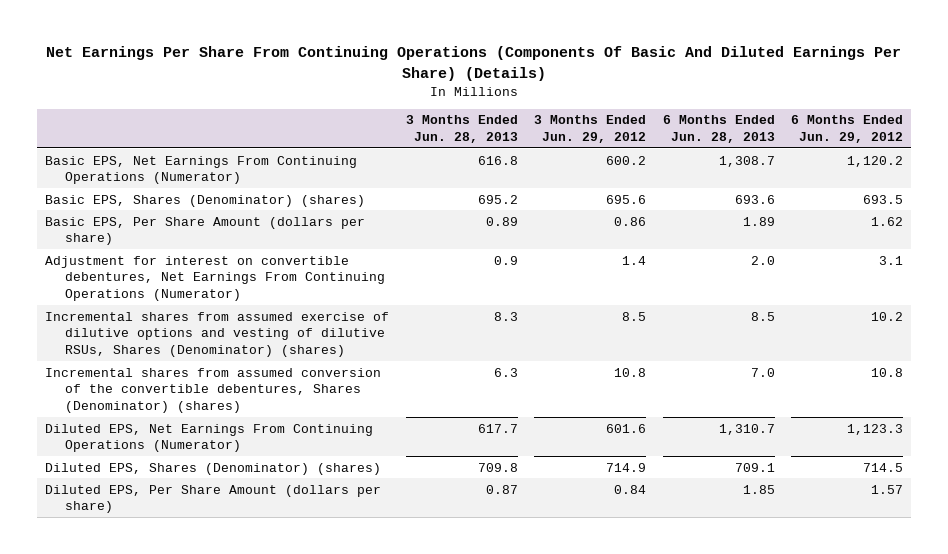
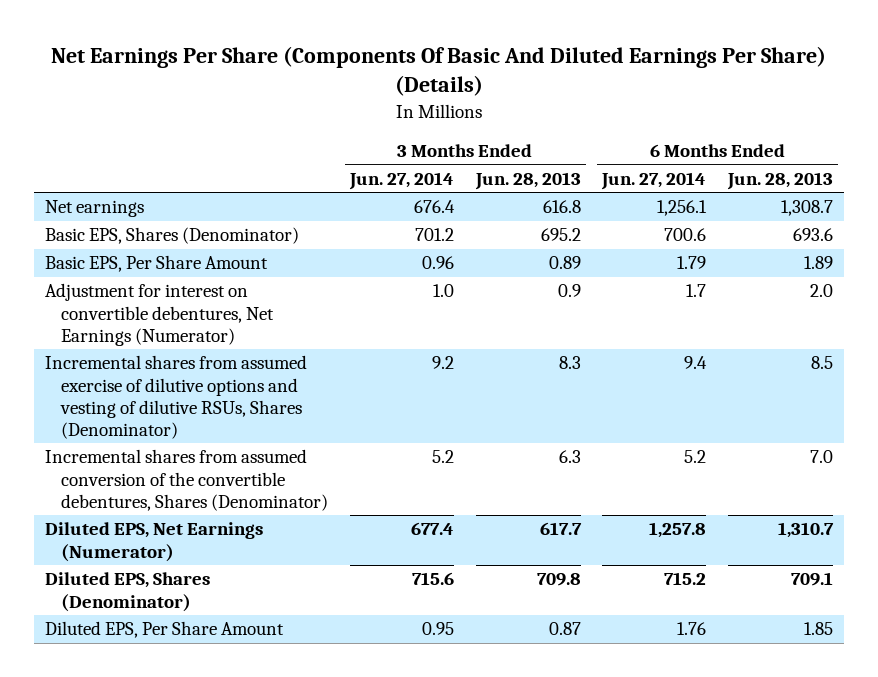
[46,46,902,81] Net Earnings Per Share From Continuing Operations (Components Of Basic And Diluted Earnings Per Share) (Details) -> [50,46,826,97] Net Earnings Per Share (Components Of Basic And Diluted Earnings Per Share) (Details)
[534,115,647,144] 3 Months Ended Jun. 29, 2012 -> none
[791,115,904,144] 6 Months Ended Jun. 29, 2012 -> none
none -> [349,171,455,190] Jun. 27, 2014
none -> [601,171,707,190] Jun. 27, 2014
[45,155,358,185] Basic EPS, Net Earnings From Continuing Operations (Numerator) -> [44,200,144,218] Net earnings
[45,194,366,207] Basic EPS, Shares (Denominator) (shares) -> [44,227,299,245] Basic EPS, Shares (Denominator)
[45,216,366,246] Basic EPS, Per Share Amount (dollars per share) -> [44,255,268,273] Basic EPS, Per Share Amount
[45,255,386,302] Adjustment for interest on convertible debentures, Net Earnings From Continuing Operations (Numerator) -> [44,283,275,346] Adjustment for interest on convertible debentures, Net Earnings (Numerator)
[45,311,390,358] Incremental shares from assumed exercise of dilutive options and vesting of dilutive RSUs, Shares (Denominator) (shares) -> [44,355,307,439] Incremental shares from assumed exercise of dilutive options and vesting of dilutive RSUs, Shares (Denominator)
[45,367,382,414] Incremental shares from assumed conversion of the convertible debentures, Shares (Denominator) (shares) -> [44,449,329,511] Incremental shares from assumed conversion of the convertible debentures, Shares (Denominator)
[45,423,374,453] Diluted EPS, Net Earnings From Continuing Operations (Numerator) -> [44,522,263,562] Diluted EPS, Net Earnings (Numerator)
[45,462,382,475] Diluted EPS, Shares (Denominator) (shares) -> [44,572,210,612] Diluted EPS, Shares (Denominator)
[45,484,382,514] Diluted EPS, Per Share Amount (dollars per share) -> [44,621,284,639] Diluted EPS, Per Share Amount

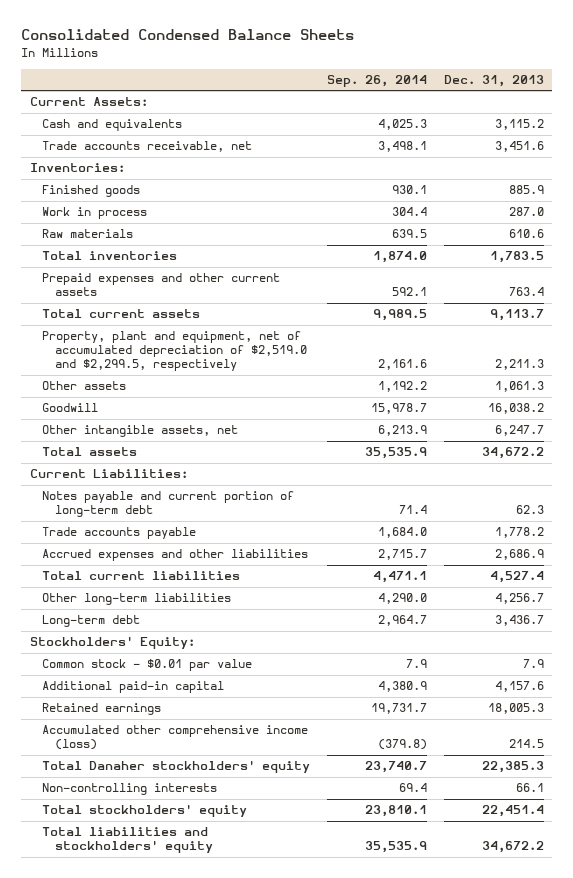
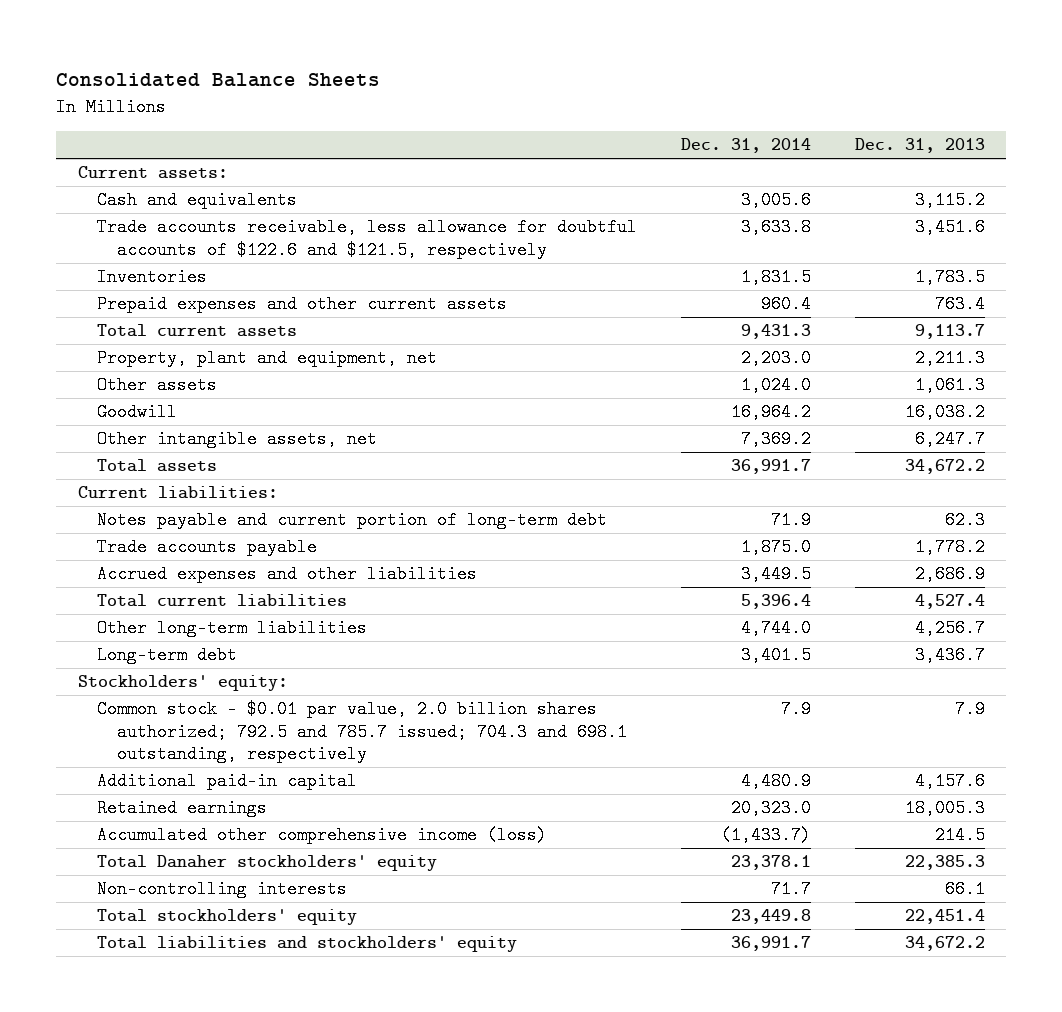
[21,29,355,41] Consolidated Condensed Balance Sheets -> [55,72,380,87] Consolidated Balance Sheets
[327,74,428,87] Sep. 26, 2014 -> none
none -> [680,138,811,154] Dec. 31, 2014
[29,97,148,107] Current Assets: -> [77,166,228,180] Current assets:
[29,163,125,173] Inventories: -> none
[42,185,141,198] Finished goods -> none
[42,207,148,220] Work in process -> none
[42,229,134,239] Raw materials -> none
[42,141,253,153] Trade accounts receivable, net -> [97,218,638,259] Trade accounts receivable, less allowance for doubtful accounts of $122.6 and $121.5, respectively
[42,251,178,261] Total inventories -> [97,268,208,287] Inventories
[42,331,308,372] Property, plant and equipment, net of accumulated depreciation of $2,519.0 and $2,299.5, respectively -> [97,349,438,368] Property, plant and equipment, net
[29,469,188,479] Current Liabilities: -> [77,486,278,500] Current liabilities:
[29,636,195,650] Stockholders' Equity: -> [77,675,288,692] Stockholders' equity:
[42,659,253,672] Common stock - $0.01 par value -> [97,700,627,764] Common stock - $0.01 par value, 2.0 billion shares authorized; 792.5 and 785.7 issued; 704.3 and 698.1 outstanding, respectively

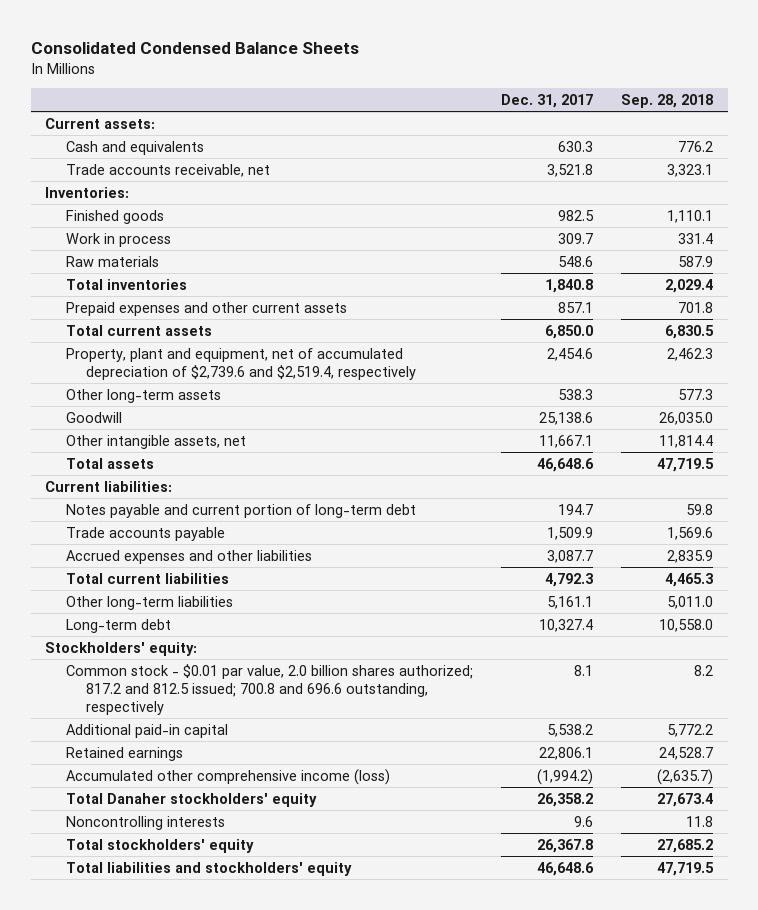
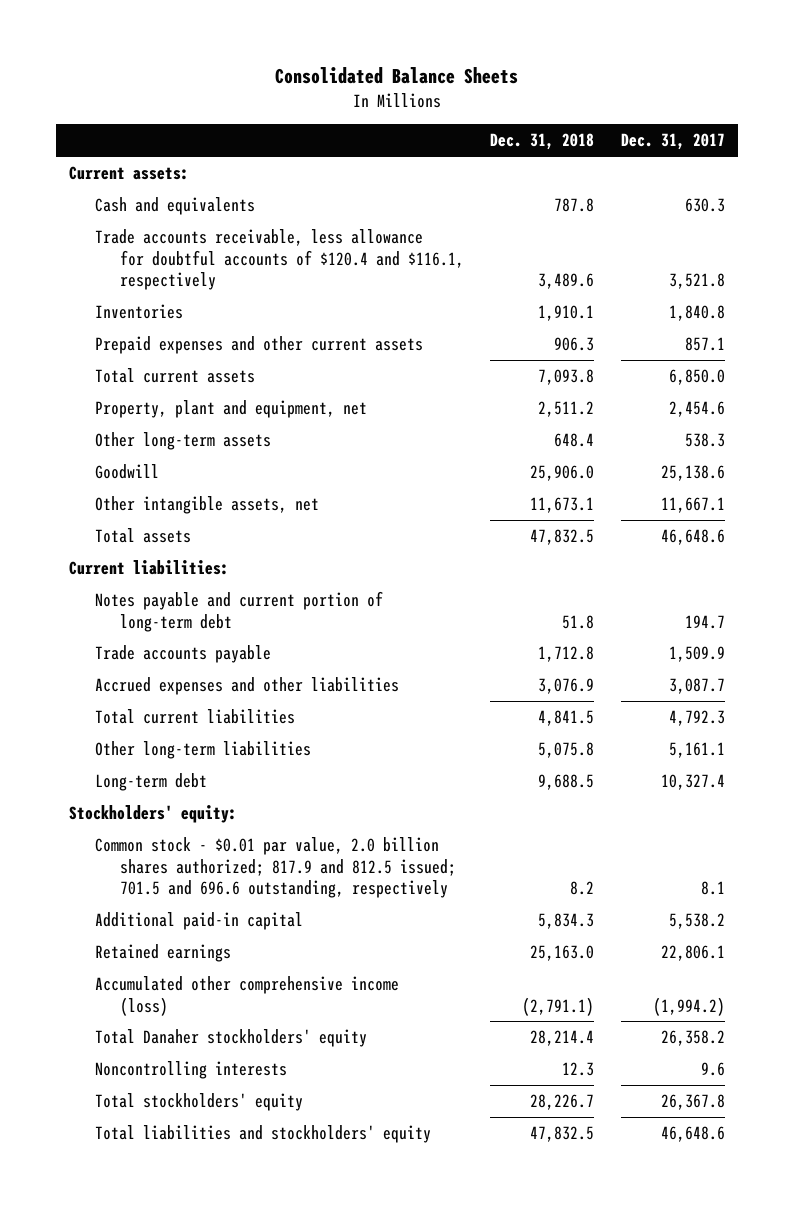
[30,41,359,54] Consolidated Condensed Balance Sheets -> [274,67,518,85] Consolidated Balance Sheets
[621,93,714,108] Sep. 28, 2018 -> none
none -> [490,133,595,151] Dec. 31, 2018
[44,186,129,198] Inventories: -> none
[65,209,164,224] Finished goods -> none
[65,232,171,247] Work in process -> none
[65,255,159,267] Raw materials -> none
[65,163,270,177] Trade accounts receivable, net -> [94,228,465,291] Trade accounts receivable, less allowance for doubtful accounts of $120.4 and $116.1, respectively
[65,278,187,290] Total inventories -> [94,303,183,319] Inventories
[65,347,417,380] Property, plant and equipment, net of accumulated depreciation of $2,739.6 and $2,519.4, respectively -> [94,399,367,418] Property, plant and equipment, net
[65,663,473,715] Common stock - $0.01 par value, 2.0 billion shares authorized; 817.2 and 812.5 issued; 700.8 and 696.6 outstanding, respectively -> [94,836,457,899] Common stock - $0.01 par value, 2.0 billion shares authorized; 817.9 and 812.5 issued; 701.5 and 696.6 outstanding, respectively

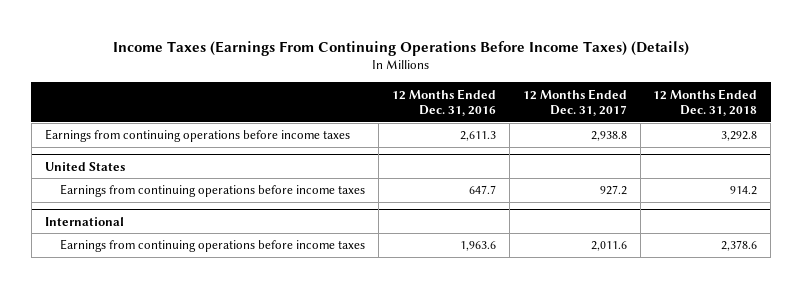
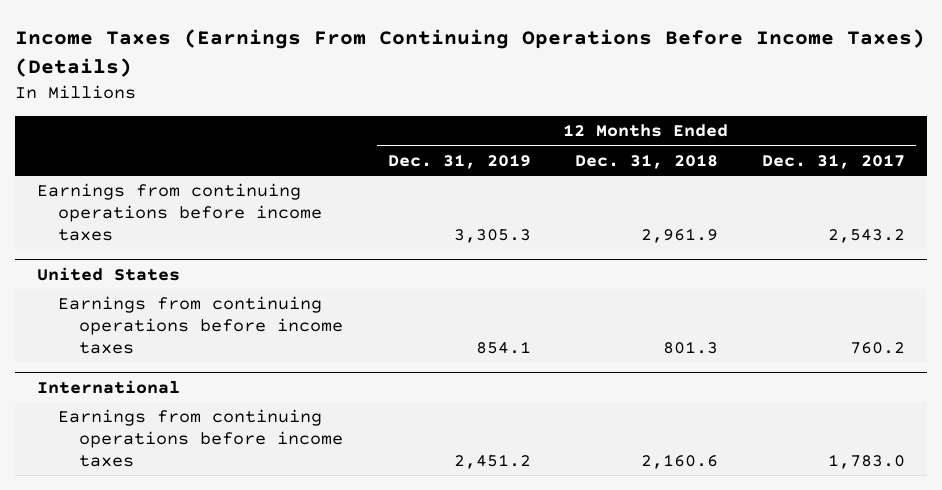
[392,88,497,116] 12 Months Ended Dec. 31, 2016 -> none
none -> [387,153,531,169] Dec. 31, 2019
[590,131,627,142] 2,938.8 -> [828,228,906,243] 2,543.2
[721,131,758,142] 3,292.8 -> [640,227,718,243] 2,961.9
[599,185,627,196] 927.2 -> [850,341,906,354] 760.2
[730,186,758,196] 914.2 -> [662,340,718,354] 801.3
[590,241,627,252] 2,011.6 -> [828,453,906,469] 1,783.0
[721,240,758,252] 2,378.6 -> [640,453,718,469] 2,160.6

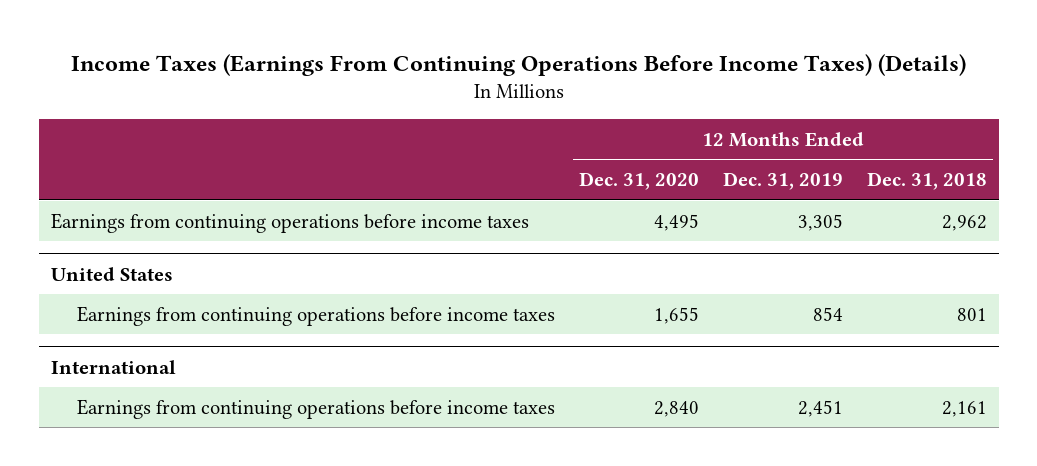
[762,153,906,169] Dec. 31, 2017 -> none
none -> [578,172,699,191] Dec. 31, 2020
[453,228,531,243] 3,305.3 -> [797,213,843,231] 3,305
[640,227,718,243] 2,961.9 -> [941,214,987,231] 2,962
[475,340,531,354] 854.1 -> [812,306,843,321] 854
[662,340,718,354] 801.3 -> [956,307,987,321] 801
[453,453,531,469] 2,451.2 -> [797,399,843,417] 2,451
[640,453,718,469] 2,160.6 -> [941,400,987,417] 2,161

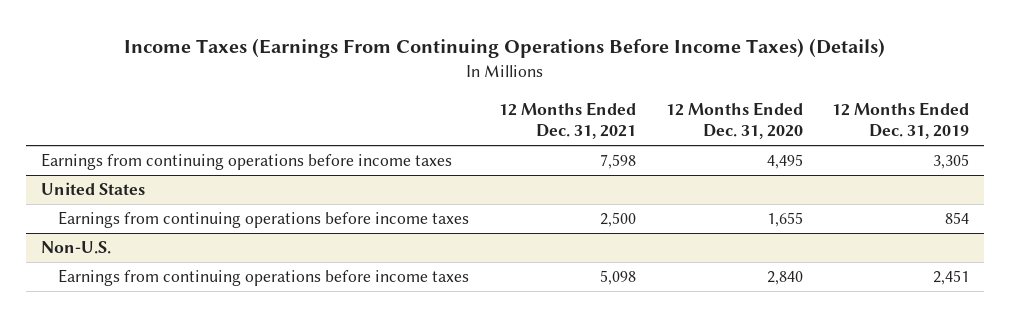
[866,172,987,191] Dec. 31, 2018 -> none
none -> [498,101,636,140] 12 Months Ended Dec. 31, 2021
[50,359,176,374] International -> [41,241,112,255] Non-U.S.

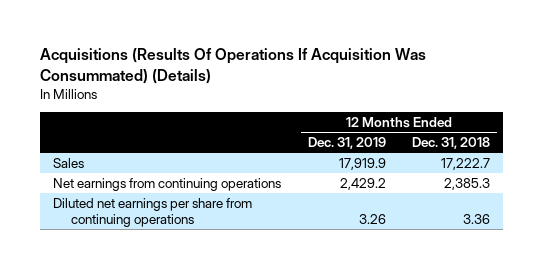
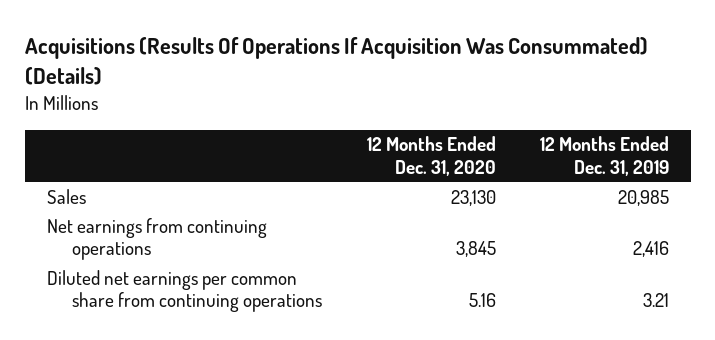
[412,137,491,150] Dec. 31, 2018 -> none
none -> [366,136,496,176] 12 Months Ended Dec. 31, 2020
[338,157,386,170] 17,919.9 -> [617,189,669,206] 20,985
[339,177,386,190] 2,429.2 -> [632,241,669,258] 2,416
[52,197,252,227] Diluted net earnings per share from continuing operations -> [46,269,323,313] Diluted net earnings per common share from continuing operations
[358,213,386,224] 3.26 -> [642,293,669,308] 3.21

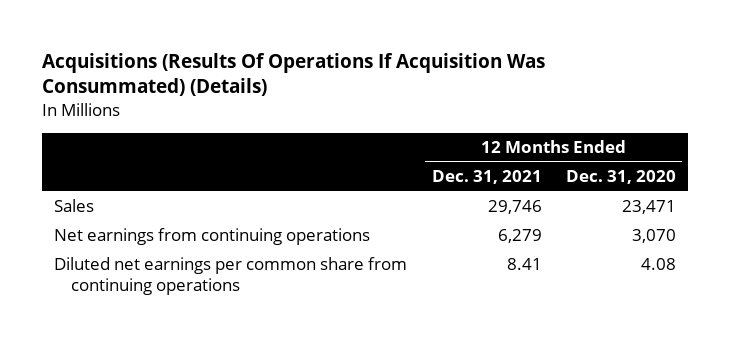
[539,136,669,176] 12 Months Ended Dec. 31, 2019 -> none
none -> [431,170,542,185] Dec. 31, 2021
[450,189,496,206] 23,130 -> [622,200,677,215] 23,471
[455,241,496,258] 3,845 -> [632,229,677,244] 3,070
[468,293,496,308] 5.16 -> [641,258,677,271] 4.08

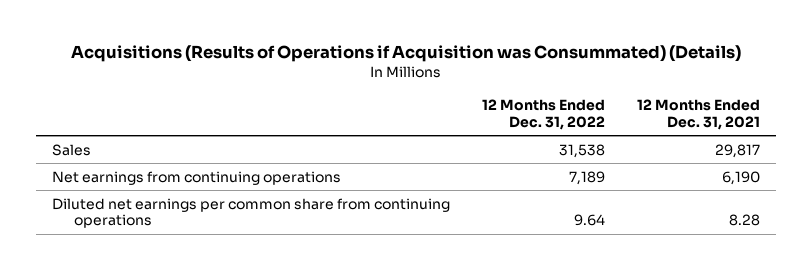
[41,52,545,97] Acquisitions (Results Of Operations If Acquisition Was Consummated) (Details) -> [70,45,741,63] Acquisitions (Results of Operations if Acquisition was Consummated) (Details)
[566,170,677,185] Dec. 31, 2020 -> none
none -> [481,99,605,130] 12 Months Ended Dec. 31, 2022
[487,200,542,215] 29,746 -> [714,143,760,158] 29,817
[497,229,542,244] 6,279 -> [721,170,760,185] 6,190
[506,258,542,271] 8.41 -> [728,214,760,227] 8.28

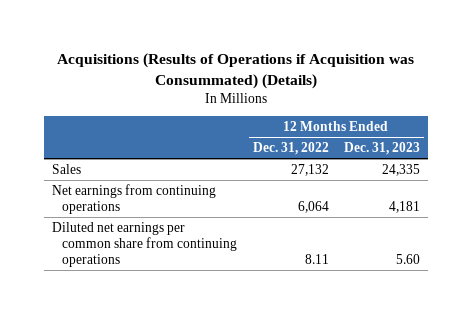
[636,99,760,130] 12 Months Ended Dec. 31, 2021 -> none
none -> [344,141,421,155] Dec. 31, 2023
[558,143,605,158] 31,538 -> [290,163,329,176] 27,132
[568,170,605,185] 7,189 -> [297,200,329,213] 6,064
[573,214,605,227] 9.64 -> [304,254,329,265] 8.11

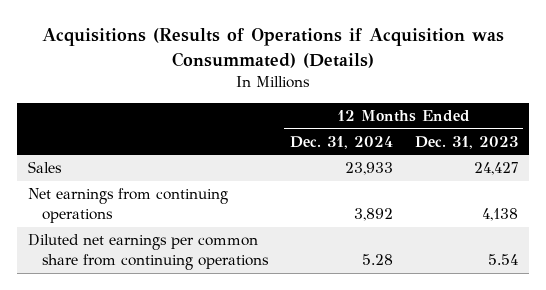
[252,141,329,155] Dec. 31, 2022 -> none
none -> [289,135,393,149] Dec. 31, 2024
[382,163,421,176] 24,335 -> [473,162,518,176] 24,427
[389,200,421,213] 4,181 -> [481,208,518,222] 4,138
[396,254,421,265] 5.60 -> [487,254,518,266] 5.54

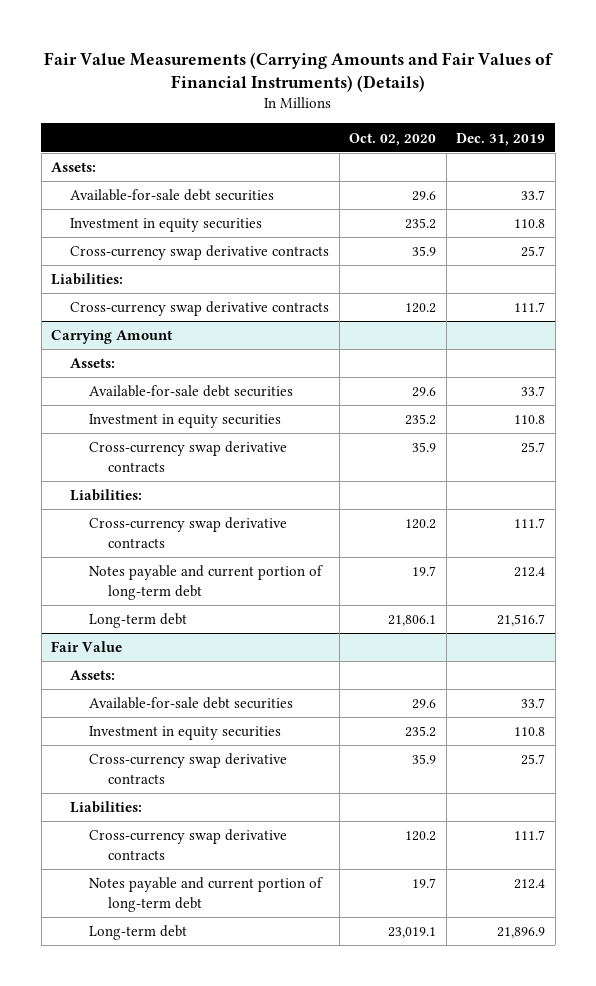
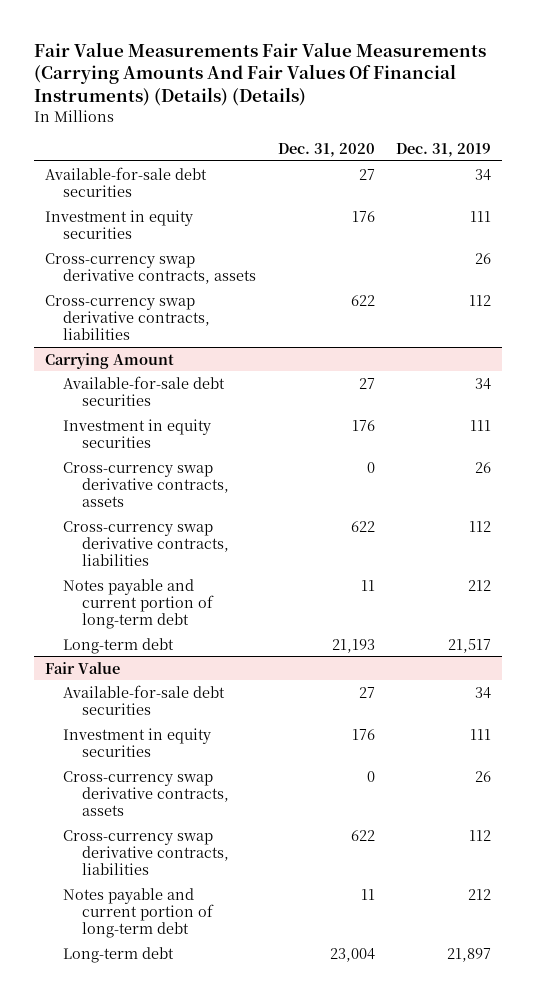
[44,51,554,93] Fair Value Measurements (Carrying Amounts and Fair Values of Financial Instruments) (Details) -> [33,41,486,106] Fair Value Measurements Fair Value Measurements (Carrying Amounts And Fair Values Of Financial Instruments) (Details) (Details)
[349,132,437,146] Oct. 02, 2020 -> none
none -> [277,142,375,157] Dec. 31, 2020
[51,162,97,173] Assets: -> none
[51,273,124,286] Liabilities: -> none
[521,190,546,201] 33.7 -> [475,168,492,181] 34
[514,219,546,229] 110.8 -> [470,210,492,222] 111
[70,245,330,261] Cross-currency swap derivative contracts -> [44,252,257,285] Cross-currency swap derivative contracts, assets
[521,246,546,258] 25.7 -> [475,252,492,264] 26
[70,301,330,317] Cross-currency swap derivative contracts -> [44,294,211,341] Cross-currency swap derivative contracts, liabilities
[514,302,546,313] 111.7 -> [469,294,492,306] 112
[70,358,116,369] Assets: -> none
[70,489,143,502] Liabilities: -> none
[521,386,546,397] 33.7 -> [475,377,492,390] 34
[514,415,546,425] 110.8 -> [470,419,492,431] 111
[89,441,288,472] Cross-currency swap derivative contracts -> [63,461,229,508] Cross-currency swap derivative contracts, assets
[521,442,546,454] 25.7 -> [475,461,492,473] 26
[89,517,288,548] Cross-currency swap derivative contracts -> [63,520,229,567] Cross-currency swap derivative contracts, liabilities
[514,518,546,529] 111.7 -> [469,520,492,532] 112
[514,567,546,578] 212.4 -> [468,579,492,591] 212
[497,614,546,627] 21,516.7 -> [448,638,492,653] 21,517
[70,670,116,681] Assets: -> none
[70,801,143,814] Liabilities: -> none
[521,698,546,709] 33.7 -> [475,686,492,699] 34
[514,727,546,737] 110.8 -> [470,728,492,740] 111
[89,753,288,784] Cross-currency swap derivative contracts -> [63,770,229,817] Cross-currency swap derivative contracts, assets
[521,754,546,766] 25.7 -> [475,770,492,782] 26
[89,829,288,860] Cross-currency swap derivative contracts -> [63,829,229,876] Cross-currency swap derivative contracts, liabilities
[514,830,546,841] 111.7 -> [469,829,492,841] 112
[514,879,546,890] 212.4 -> [468,888,492,900] 212
[497,927,546,939] 21,896.9 -> [447,947,492,962] 21,897

